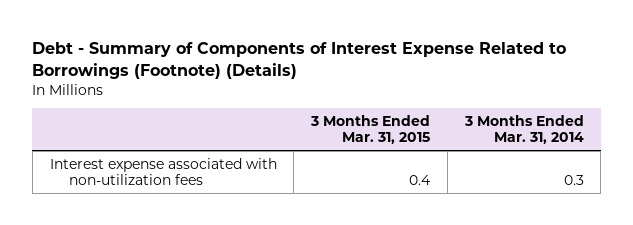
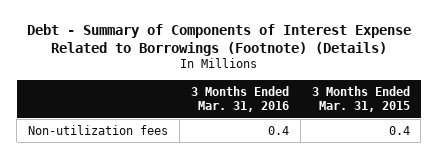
[463,115,584,145] 3 Months Ended Mar. 31, 2014 -> none
none -> [190,85,289,113] 3 Months Ended Mar. 31, 2016
[49,157,277,185] Interest expense associated with non-utilization fees -> [27,124,168,135] Non-utilization fees

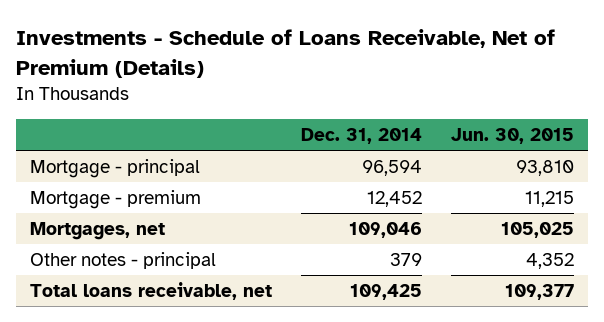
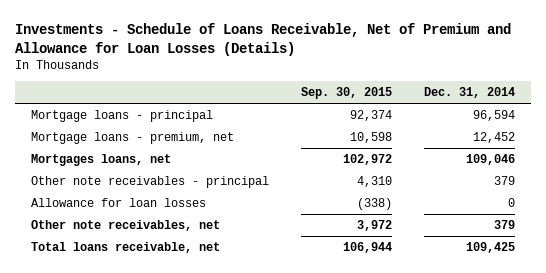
[15,29,555,78] Investments - Schedule of Loans Receivable, Net of Premium (Details) -> [15,23,512,56] Investments - Schedule of Loans Receivable, Net of Premium and Allowance for Loan Losses (Details)
[450,128,574,145] Jun. 30, 2015 -> none
none -> [300,87,392,100] Sep. 30, 2015
[30,159,201,179] Mortgage - principal -> [31,109,214,122] Mortgage loans - principal
[30,190,202,210] Mortgage - premium -> [31,131,235,144] Mortgage loans - premium, net
[30,222,166,241] Mortgages, net -> [31,153,172,166] Mortgages loans, net
[30,252,217,270] Other notes - principal -> [31,175,270,188] Other note receivables - principal
none -> [31,197,207,207] Allowance for loan losses
none -> [31,219,221,231] Other note receivables, net

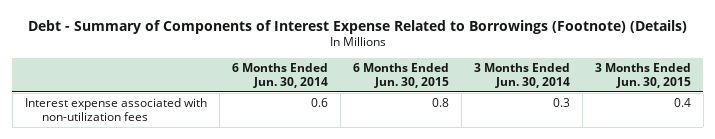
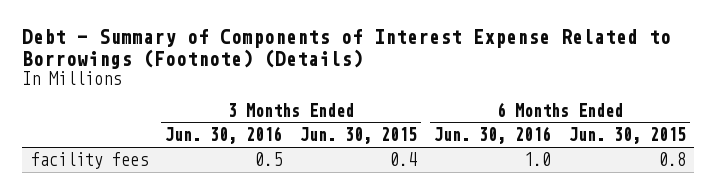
[231,62,328,89] 6 Months Ended Jun. 30, 2014 -> none
[473,62,570,89] 3 Months Ended Jun. 30, 2014 -> none
none -> [165,126,283,145] Jun. 30, 2016
none -> [434,126,552,145] Jun. 30, 2016
[24,97,207,122] Interest expense associated with non-utilization fees -> [30,152,148,170] facility fees

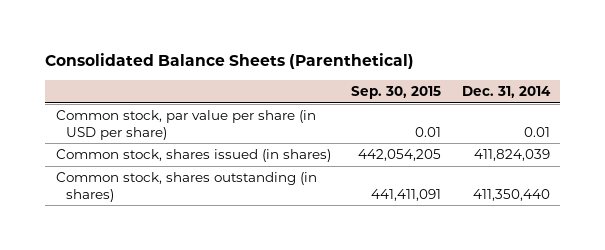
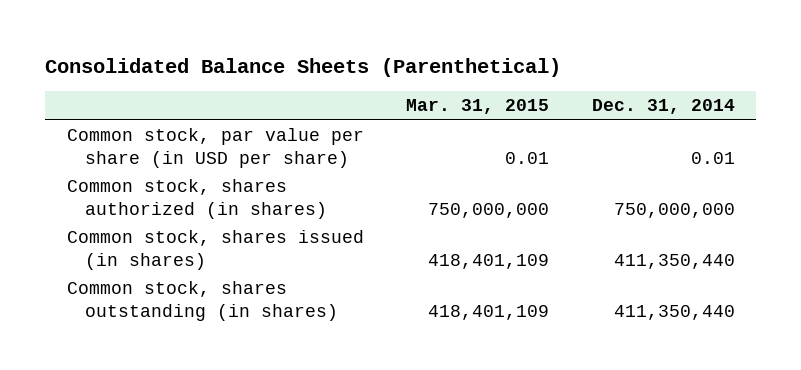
[351,86,442,100] Sep. 30, 2015 -> none
none -> [406,99,550,115] Mar. 31, 2015
none -> [66,179,327,219] Common stock, shares authorized (in shares)
[473,149,550,162] 411,824,039 -> [613,253,735,269] 411,350,440

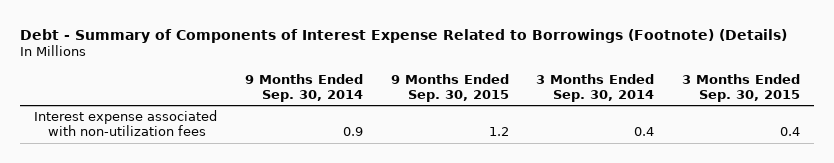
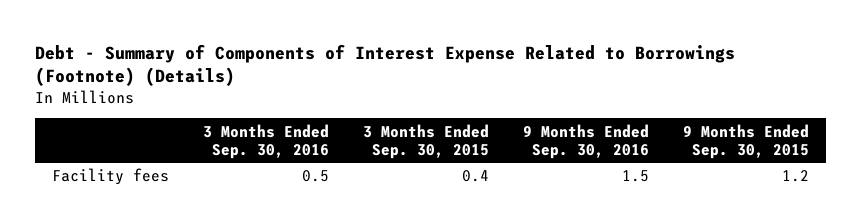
[244,73,363,103] 9 Months Ended Sep. 30, 2014 -> none
[536,73,655,103] 3 Months Ended Sep. 30, 2014 -> none
none -> [203,123,330,159] 3 Months Ended Sep. 30, 2016
none -> [523,123,650,159] 9 Months Ended Sep. 30, 2016
[34,110,218,137] Interest expense associated with non-utilization fees -> [52,168,170,186] Facility fees

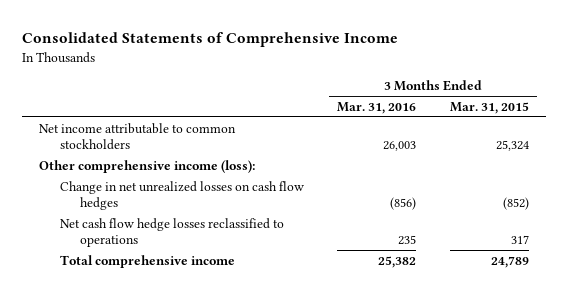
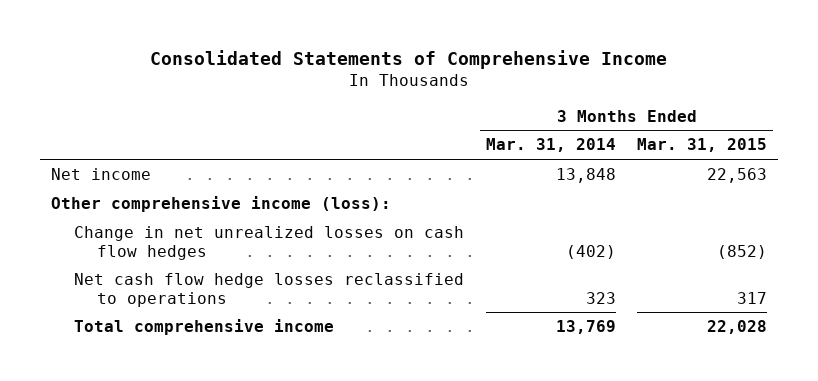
[337,101,417,114] Mar. 31, 2016 -> none
none -> [485,138,616,153] Mar. 31, 2014
[39,122,237,151] Net income attributable to common stockholders -> [50,168,151,181] Net income
[495,140,529,152] 25,324 -> [707,168,768,184] 22,563
[490,255,529,268] 24,789 -> [707,320,768,335] 22,028

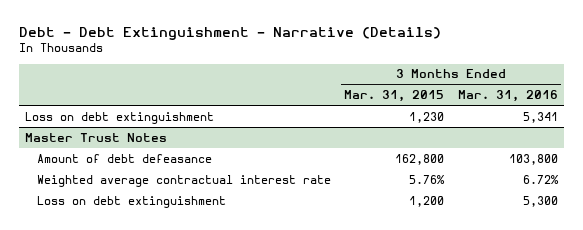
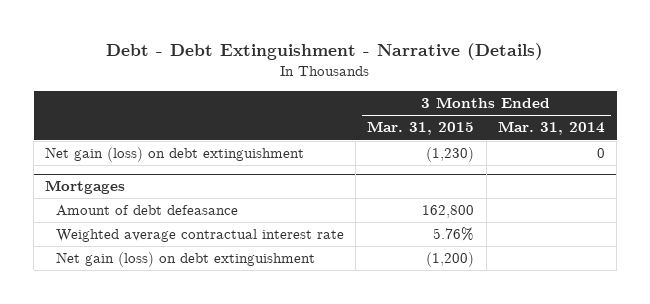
[457,90,558,103] Mar. 31, 2016 -> none
none -> [498,121,606,136] Mar. 31, 2014
[25,111,215,124] Loss on debt extinguishment -> [45,147,305,163] Net gain (loss) on debt extinguishment
[409,111,445,123] 1,230 -> [426,147,475,163] (1,230)
[25,132,168,142] Master Trust Notes -> [45,180,126,195] Mortgages
[37,195,227,208] Loss on debt extinguishment -> [55,252,315,268] Net gain (loss) on debt extinguishment
[409,195,445,207] 1,200 -> [426,252,475,268] (1,200)

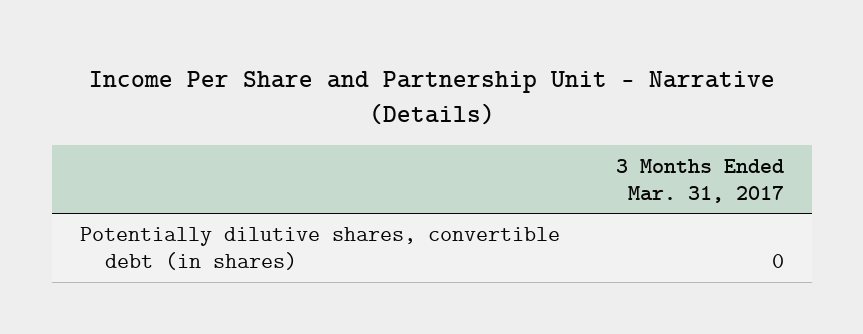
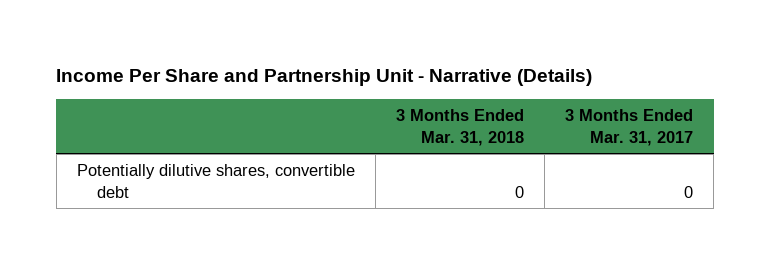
none -> [396,109,525,146] 3 Months Ended Mar. 31, 2018
[79,227,560,271] Potentially dilutive shares, convertible debt (in shares) -> [77,164,356,198] Potentially dilutive shares, convertible debt

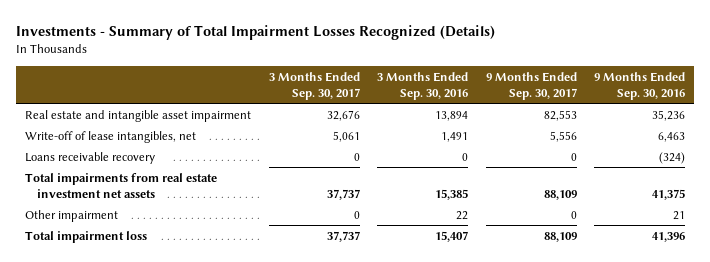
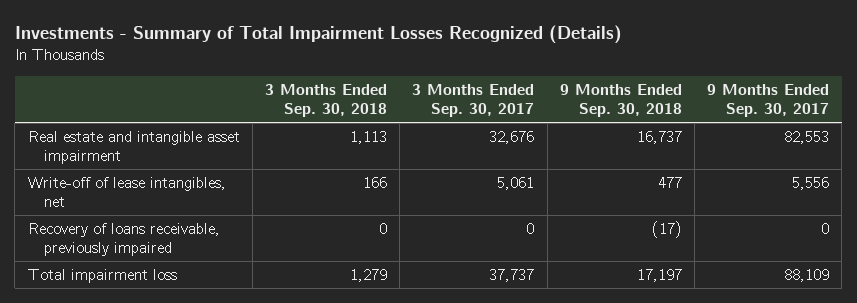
[377,71,469,100] 3 Months Ended Sep. 30, 2016 -> none
[594,71,686,100] 9 Months Ended Sep. 30, 2016 -> none
none -> [265,84,388,117] 3 Months Ended Sep. 30, 2018
none -> [559,84,682,117] 9 Months Ended Sep. 30, 2018
[25,172,218,198] Total impairments from real estate investment net assets -> none
[25,209,119,222] Other impairment -> none
[25,151,156,164] Loans receivable recovery -> [27,223,220,256] Recovery of loans receivable, previously impaired

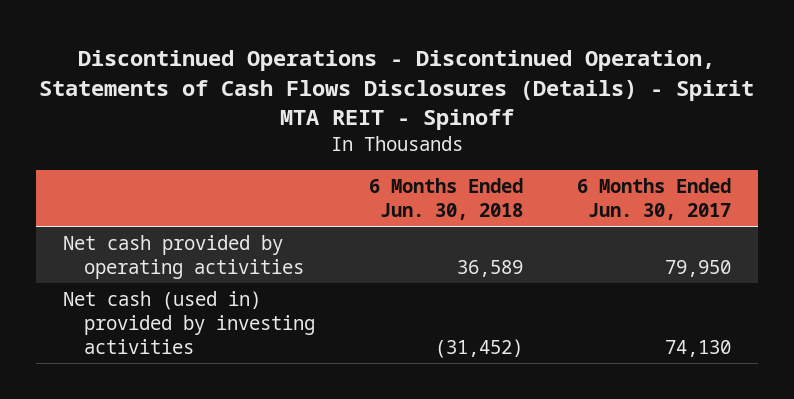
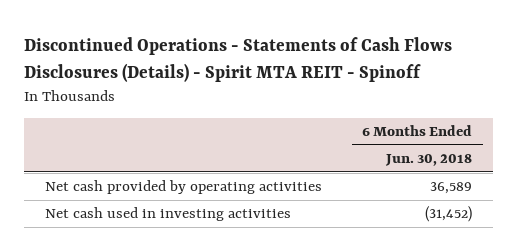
[39,49,755,131] Discontinued Operations - Discontinued Operation, Statements of Cash Flows Disclosures (Details) - Spirit MTA REIT - Spinoff -> [24,36,453,82] Discontinued Operations - Statements of Cash Flows Disclosures (Details) - Spirit MTA REIT - Spinoff
[577,178,732,221] 6 Months Ended Jun. 30, 2017 -> none
[62,290,316,355] Net cash (used in) provided by investing activities -> [44,207,291,222] Net cash used in investing activities

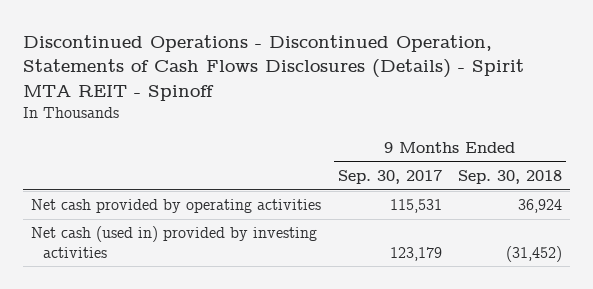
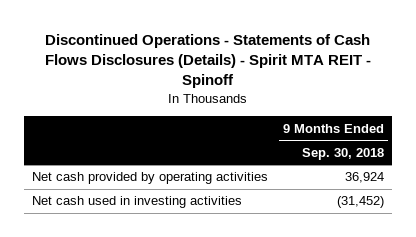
[23,34,525,101] Discontinued Operations - Discontinued Operation, Statements of Cash Flows Disclosures (Details) - Spirit MTA REIT - Spinoff -> [45,33,372,89] Discontinued Operations - Statements of Cash Flows Disclosures (Details) - Spirit MTA REIT - Spinoff
[337,170,442,185] Sep. 30, 2017 -> none
[31,226,318,258] Net cash (used in) provided by investing activities -> [31,196,242,209] Net cash used in investing activities

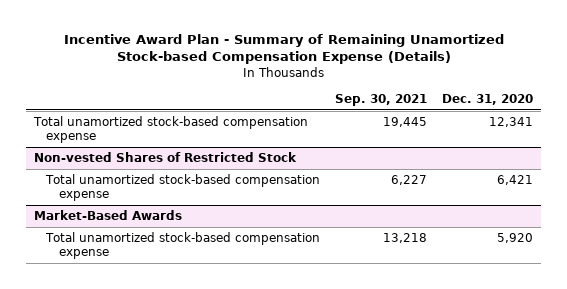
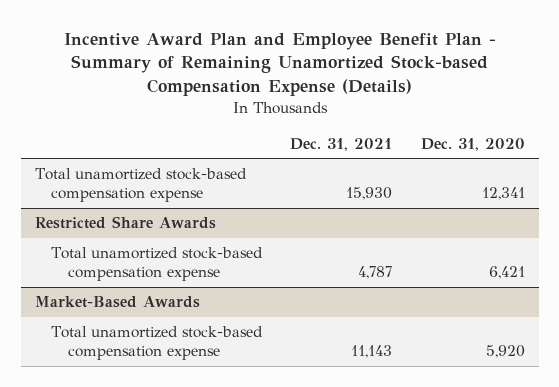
[63,33,504,65] Incentive Award Plan - Summary of Remaining Unamortized Stock-based Compensation Expense (Details) -> [63,32,496,97] Incentive Award Plan and Employee Benefit Plan - Summary of Remaining Unamortized Stock-based Compensation Expense (Details)
[335,94,428,107] Sep. 30, 2021 -> none
none -> [290,137,393,151] Dec. 31, 2021
[33,152,297,163] Non-vested Shares of Restricted Stock -> [34,216,216,230] Restricted Share Awards

